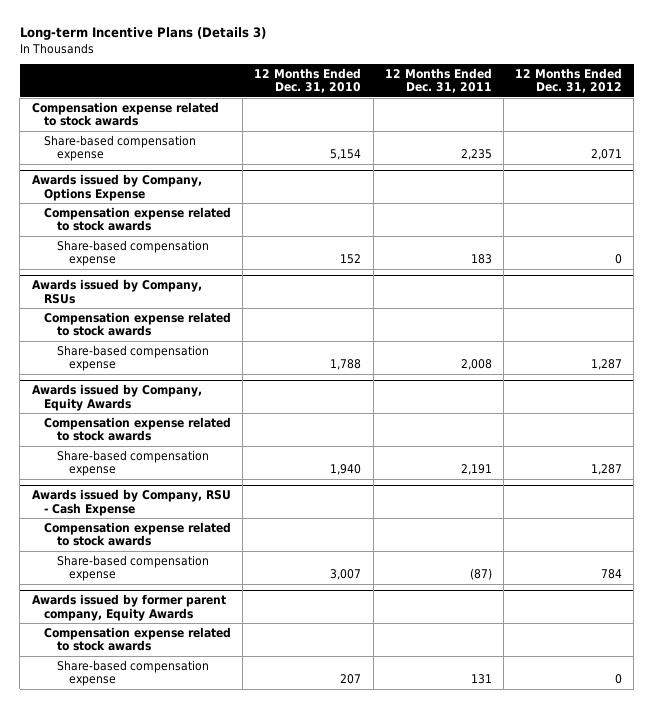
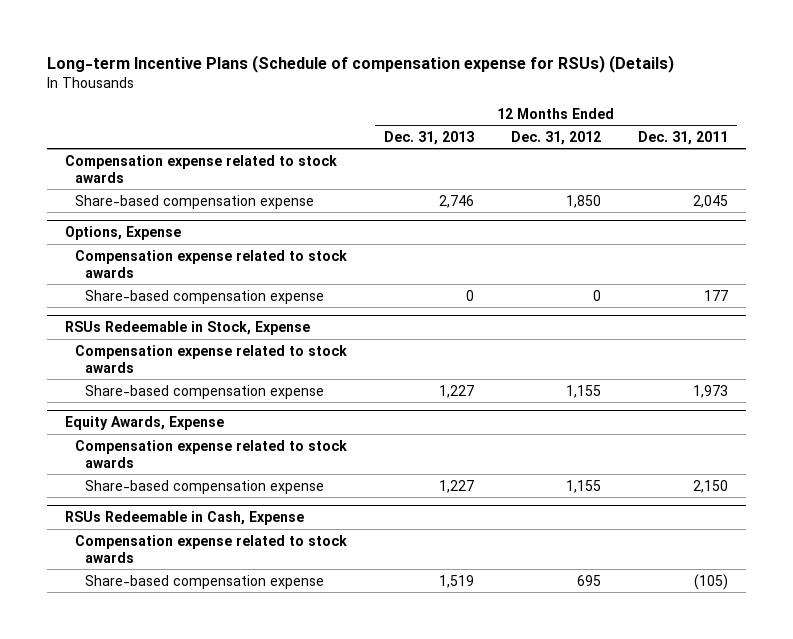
[19,27,266,41] Long-term Incentive Plans (Details 3) -> [47,54,675,73] Long-term Incentive Plans (Schedule of compensation expense for RSUs) (Details)
[254,67,362,94] 12 Months Ended Dec. 31, 2010 -> none
none -> [384,130,475,145] Dec. 31, 2013
[31,174,202,202] Awards issued by Company, Options Expense -> none
[44,206,232,232] Compensation expense related to stock awards -> none
[56,239,209,267] Share-based compensation expense -> none
[31,279,202,305] Awards issued by Company, RSUs -> none
[460,149,492,161] 2,235 -> [692,194,728,208] 2,045
[591,149,623,161] 2,071 -> [566,194,602,208] 1,850
none -> [65,226,182,241] Options, Expense
[31,384,202,412] Awards issued by Company, Equity Awards -> none
[460,359,492,371] 2,008 -> [703,289,728,301] 177
[591,359,623,371] 1,287 -> [593,289,602,301] 0
none -> [65,321,311,336] RSUs Redeemable in Stock, Expense
[31,489,231,517] Awards issued by Company, RSU - Cash Expense -> none
[460,464,492,476] 2,191 -> [692,384,728,398] 1,973
[591,464,623,476] 1,287 -> [566,384,602,398] 1,155
none -> [65,416,225,431] Equity Awards, Expense
[31,594,226,622] Awards issued by former parent company, Equity Awards -> none
[469,568,492,581] (87) -> [692,479,728,493] 2,150
[601,569,623,580] 784 -> [566,479,602,493] 1,155
none -> [65,511,305,526] RSUs Redeemable in Cash, Expense
[470,674,492,685] 131 -> [693,573,728,590] (105)
[615,674,623,685] 0 -> [577,574,602,586] 695

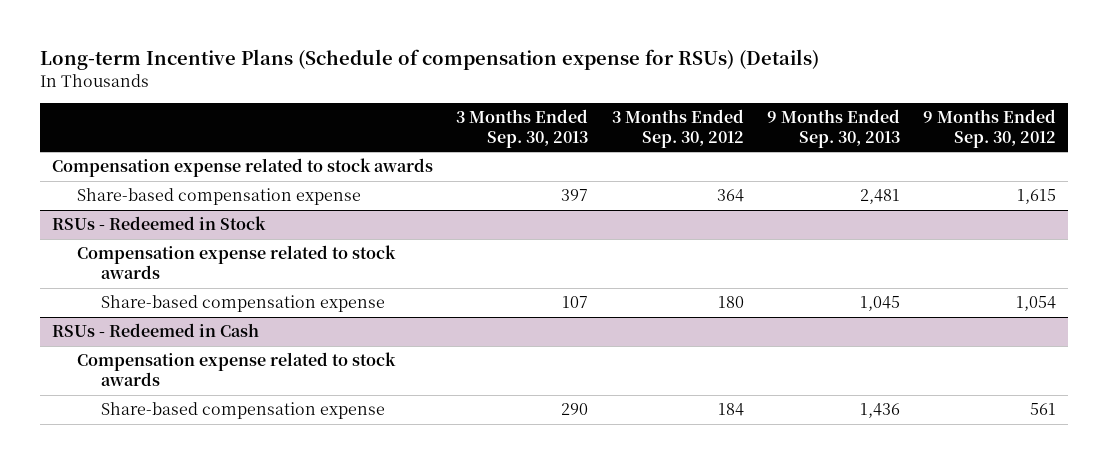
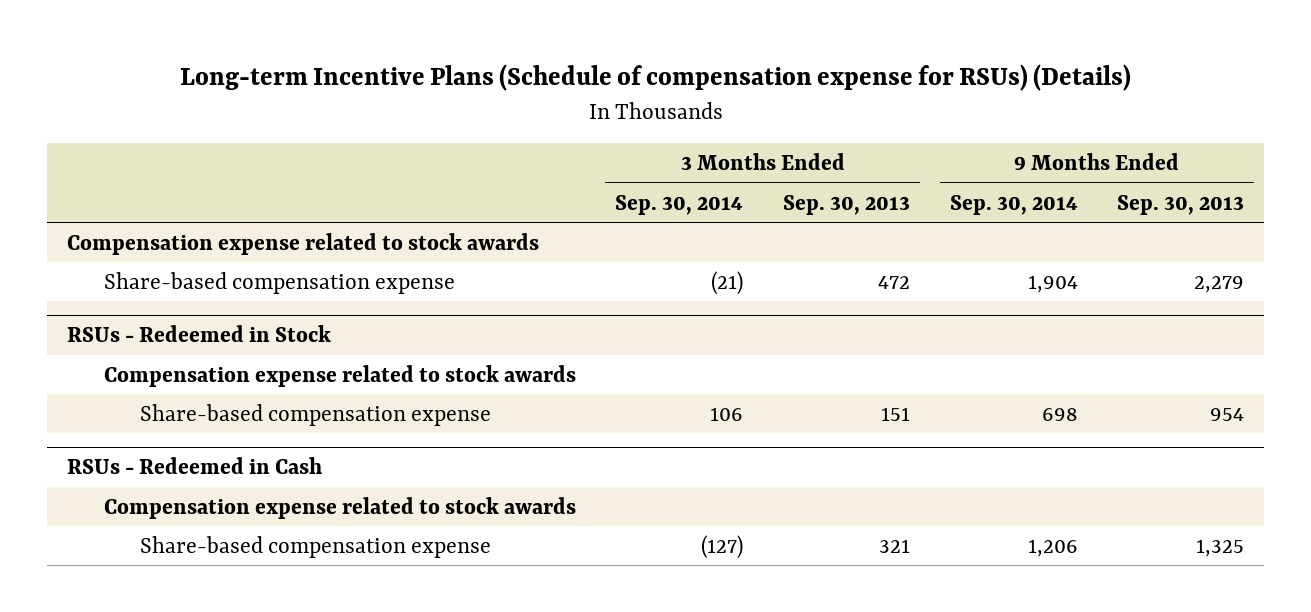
[611,108,744,148] 3 Months Ended Sep. 30, 2012 -> none
[923,108,1057,148] 9 Months Ended Sep. 30, 2012 -> none
none -> [615,194,744,215] Sep. 30, 2014
none -> [949,194,1078,215] Sep. 30, 2014
[561,189,589,202] 397 -> [877,275,910,289] 472
[860,189,901,205] 2,481 -> [1194,275,1245,293] 2,279
[562,296,589,309] 107 -> [880,406,910,421] 151
[860,296,901,312] 1,045 -> [1210,407,1245,421] 954
[561,403,589,416] 290 -> [878,538,910,553] 321
[860,403,901,419] 1,436 -> [1196,538,1245,557] 1,325

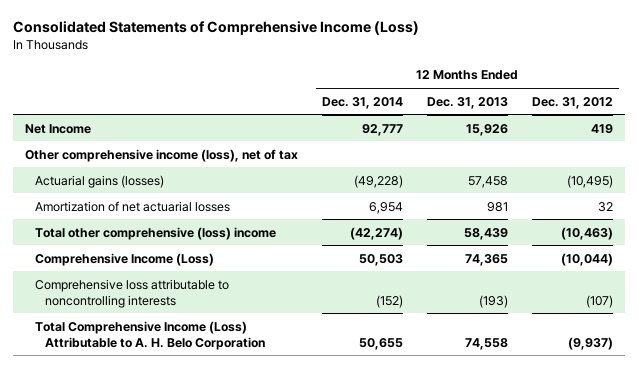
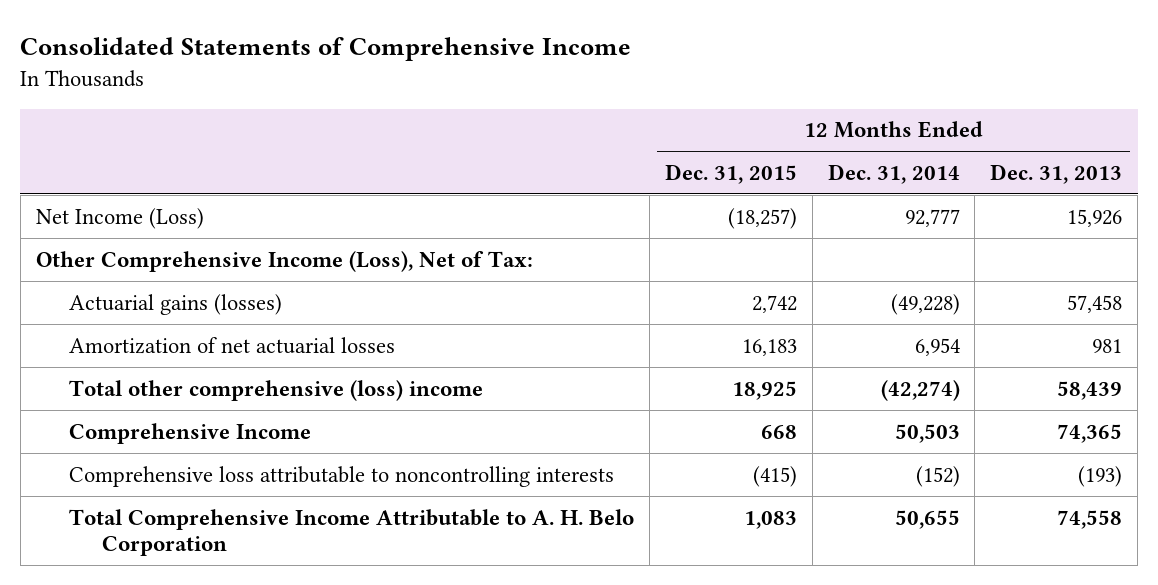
[12,21,419,36] Consolidated Statements of Comprehensive Income (Loss) -> [20,37,632,62] Consolidated Statements of Comprehensive Income
[531,96,613,109] Dec. 31, 2012 -> none
none -> [664,163,797,184] Dec. 31, 2015
[24,123,91,134] Net Income -> [35,207,204,229] Net Income (Loss)
[24,148,298,162] Other comprehensive income (loss), net of tax -> [35,250,533,272] Other Comprehensive Income (Loss), Net of Tax:
[35,252,215,266] Comprehensive Income (Loss) -> [68,422,311,444] Comprehensive Income
[35,320,266,350] Total Comprehensive Income (Loss) Attributable to A. H. Belo Corporation -> [68,508,634,557] Total Comprehensive Income Attributable to A. H. Belo Corporation

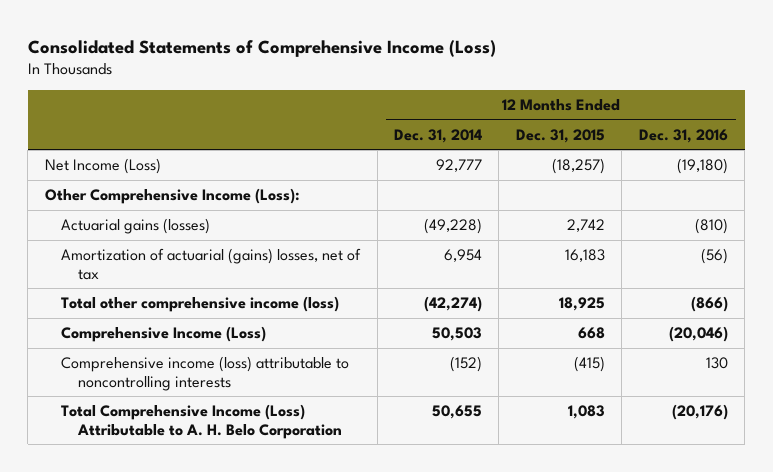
[20,37,632,62] Consolidated Statements of Comprehensive Income -> [27,39,496,57] Consolidated Statements of Comprehensive Income (Loss)
[990,163,1123,184] Dec. 31, 2013 -> none
none -> [638,128,728,143] Dec. 31, 2016
[35,250,533,272] Other Comprehensive Income (Loss), Net of Tax: -> [44,188,300,205] Other Comprehensive Income (Loss):
[68,336,395,354] Amortization of net actuarial losses -> [61,248,362,280] Amortization of actuarial (gains) losses, net of tax
[68,379,483,401] Total other comprehensive (loss) income -> [61,296,340,313] Total other comprehensive income (loss)
[68,422,311,444] Comprehensive Income -> [61,326,267,343] Comprehensive Income (Loss)
[68,465,614,487] Comprehensive loss attributable to noncontrolling interests -> [61,356,350,391] Comprehensive income (loss) attributable to noncontrolling interests
[68,508,634,557] Total Comprehensive Income Attributable to A. H. Belo Corporation -> [61,404,342,439] Total Comprehensive Income (Loss) Attributable to A. H. Belo Corporation

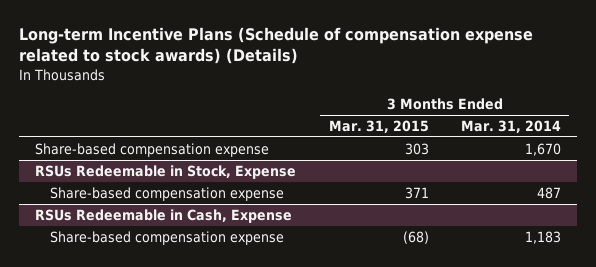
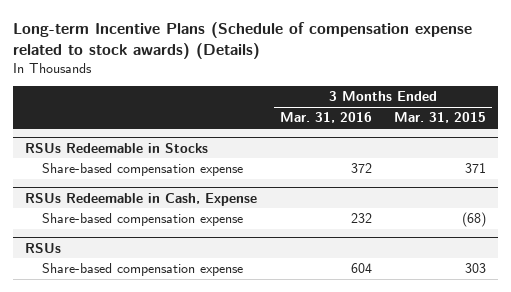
[461,120,562,134] Mar. 31, 2014 -> none
none -> [279,112,372,124] Mar. 31, 2016
[35,142,270,157] Share-based compensation expense -> none
[35,164,297,179] RSUs Redeemable in Stock, Expense -> [24,142,208,153] RSUs Redeemable in Stocks
none -> [24,242,61,253] RSUs
none -> [41,263,243,277] Share-based compensation expense

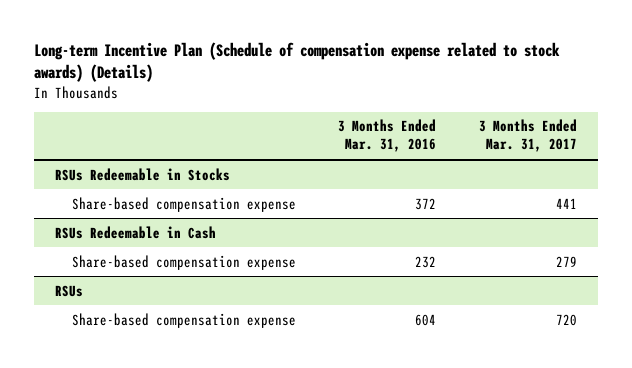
[13,22,473,59] Long-term Incentive Plans (Schedule of compensation expense related to stock awards) (Details) -> [33,42,560,83] Long-term Incentive Plan (Schedule of compensation expense related to stock awards) (Details)
[394,112,487,124] Mar. 31, 2015 -> none
none -> [478,119,577,153] 3 Months Ended Mar. 31, 2017
[24,192,257,206] RSUs Redeemable in Cash, Expense -> [55,225,217,239] RSUs Redeemable in Cash

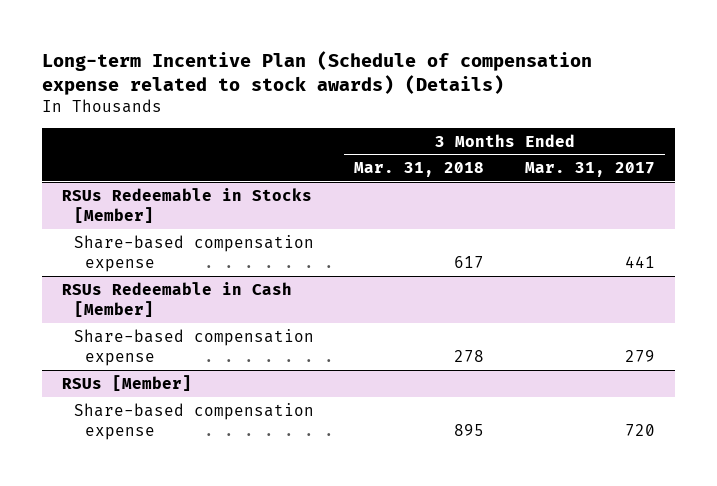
[338,119,437,153] 3 Months Ended Mar. 31, 2016 -> none
none -> [354,162,485,178] Mar. 31, 2018
[55,167,231,181] RSUs Redeemable in Stocks -> [62,187,313,223] RSUs Redeemable in Stocks [Member]
[55,225,217,239] RSUs Redeemable in Cash -> [62,281,293,317] RSUs Redeemable in Cash [Member]
[55,284,84,297] RSUs -> [62,374,193,391] RSUs [Member]

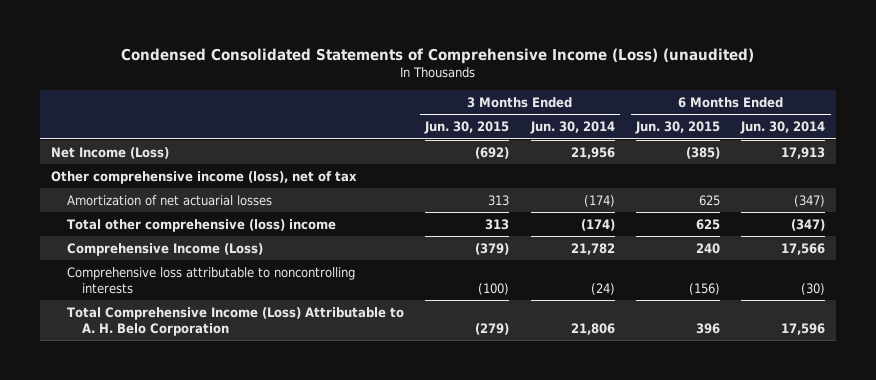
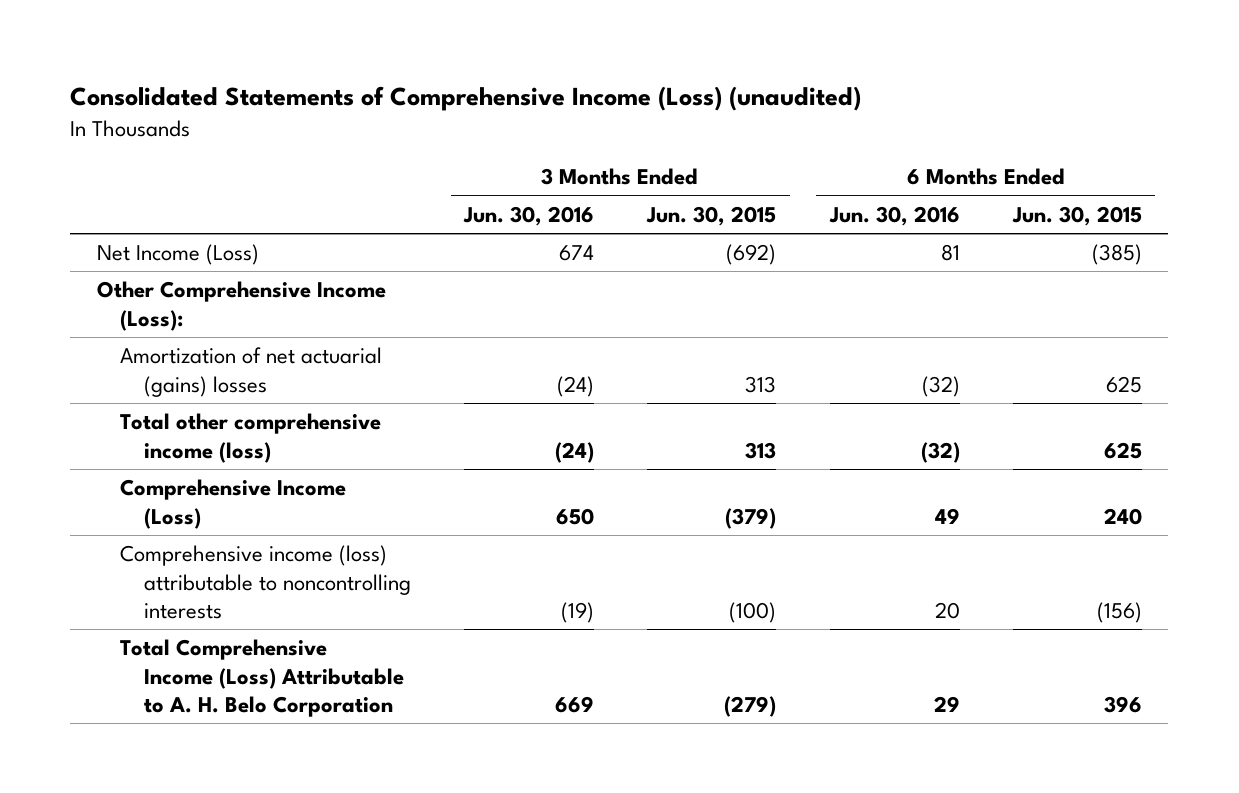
[121,48,755,65] Condensed Consolidated Statements of Comprehensive Income (Loss) (unaudited) -> [70,86,862,112] Consolidated Statements of Comprehensive Income (Loss) (unaudited)
[529,121,615,135] Jun. 30, 2014 -> none
[740,121,826,135] Jun. 30, 2014 -> none
none -> [462,205,594,226] Jun. 30, 2016
none -> [828,205,960,226] Jun. 30, 2016
[51,170,358,184] Other comprehensive income (loss), net of tax -> [96,281,386,331] Other Comprehensive Income (Loss):
[66,194,272,206] Amortization of net actuarial losses -> [120,347,383,397] Amortization of net actuarial (gains) losses
[66,218,336,232] Total other comprehensive (loss) income -> [120,413,382,463] Total other comprehensive income (loss)
[66,266,355,294] Comprehensive loss attributable to noncontrolling interests -> [120,545,411,620] Comprehensive income (loss) attributable to noncontrolling interests

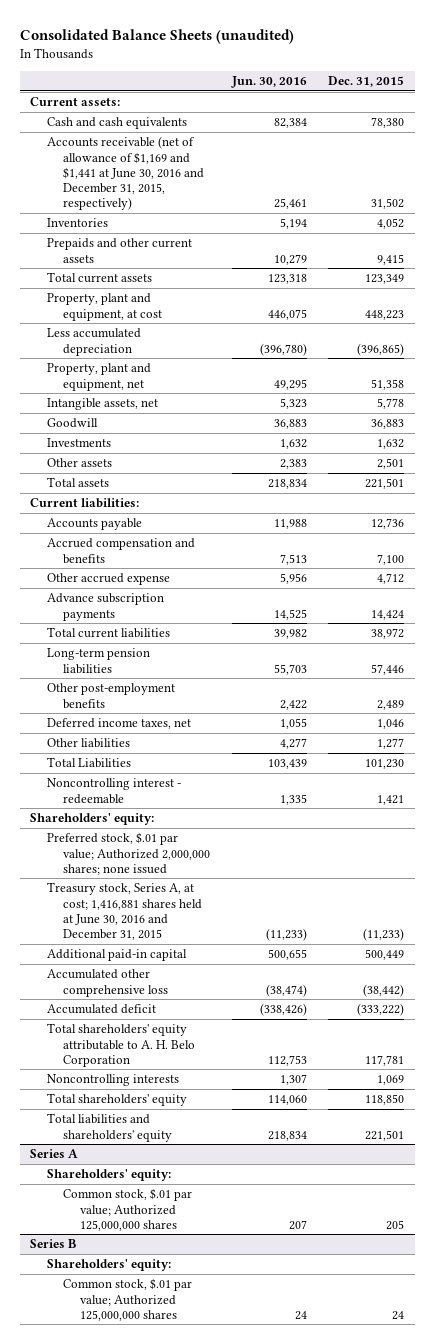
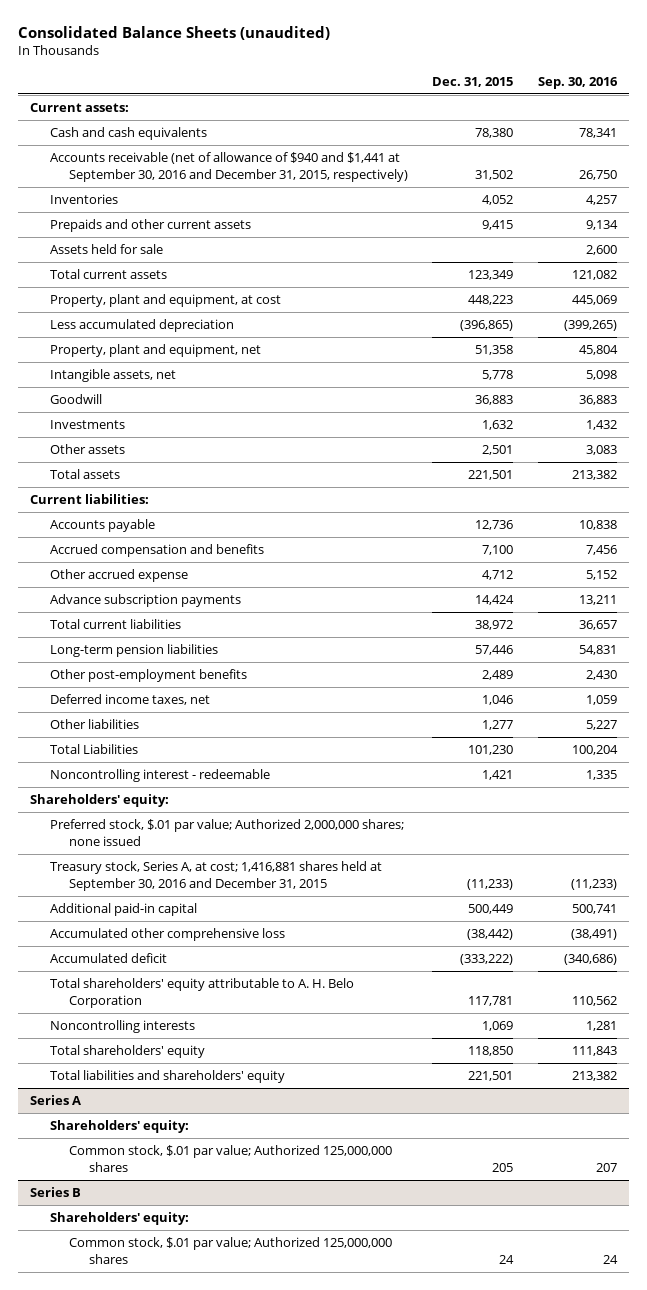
[230,76,307,89] Jun. 30, 2016 -> none
none -> [537,76,618,89] Sep. 30, 2016
[46,136,205,211] Accounts receivable (net of allowance of $1,169 and $1,441 at June 30, 2016 and December 31, 2015, respectively) -> [49,152,409,182] Accounts receivable (net of allowance of $940 and $1,441 at September 30, 2016 and December 31, 2015, respectively)
none -> [49,244,163,255] Assets held for sale
[46,882,203,941] Treasury stock, Series A, at cost; 1,416,881 shares held at June 30, 2016 and December 31, 2015 -> [49,861,382,891] Treasury stock, Series A, at cost; 1,416,881 shares held at September 30, 2016 and December 31, 2015

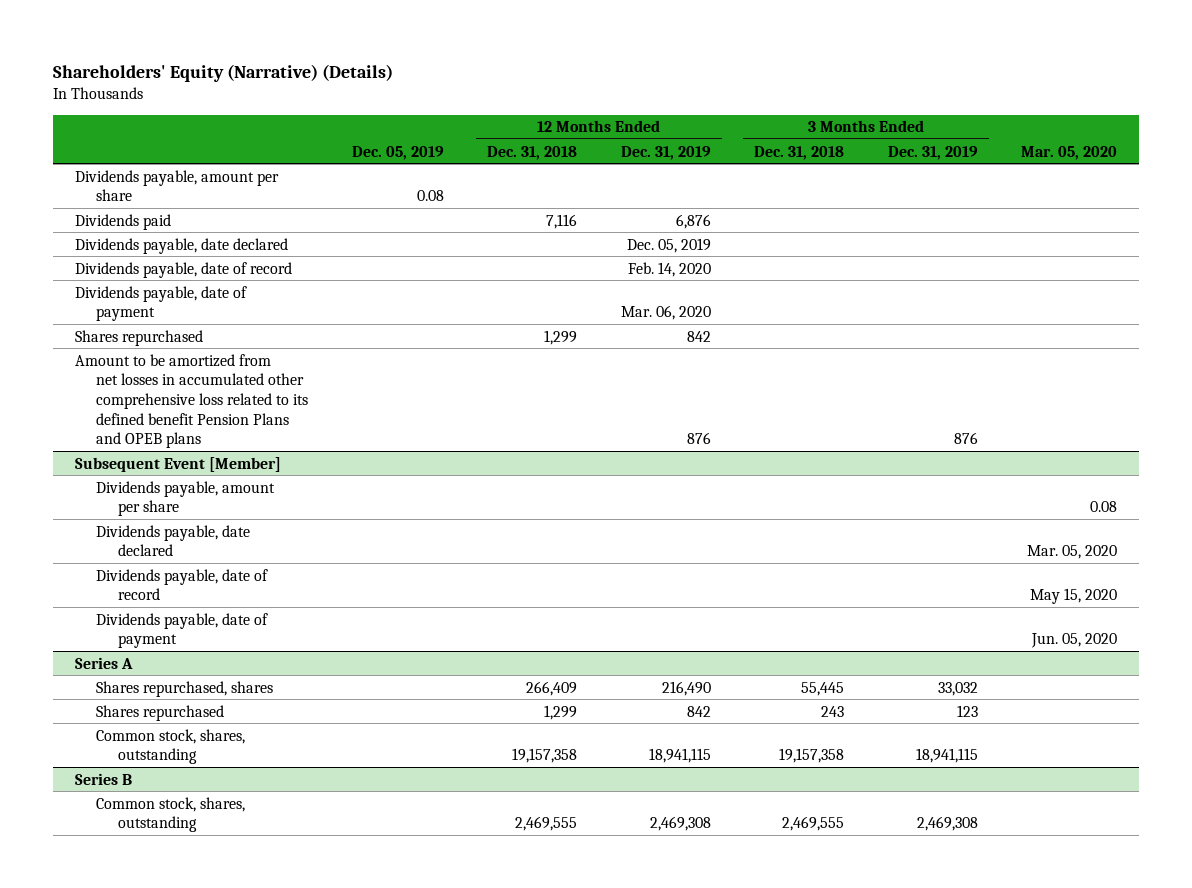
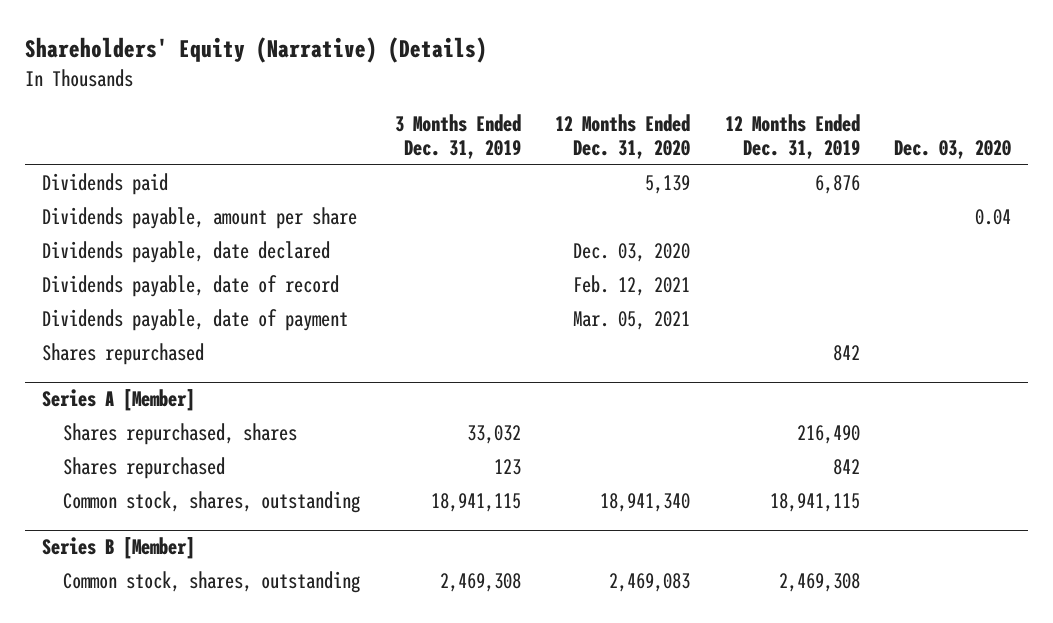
[351,145,444,160] Dec. 05, 2019 -> none
[487,145,578,160] Dec. 31, 2018 -> none
[754,145,845,160] Dec. 31, 2018 -> none
[1021,145,1118,160] Mar. 05, 2020 -> none
none -> [555,113,691,160] 12 Months Ended Dec. 31, 2020
none -> [893,140,1011,160] Dec. 03, 2020
[74,169,279,202] Dividends payable, amount per share -> none
[74,237,288,254] Dividends payable, date declared -> none
[74,261,292,278] Dividends payable, date of record -> none
[74,285,247,322] Dividends payable, date of payment -> none
[74,353,309,449] Amount to be amortized from net losses in accumulated other comprehensive loss related to its defined benefit Pension Plans and OPEB plans -> none
[74,456,281,472] Subsequent Event [Member] -> none
[74,329,203,346] Shares repurchased -> [41,343,204,366] Shares repurchased
[74,656,133,669] Series A -> [41,389,195,412] Series A [Member]
[74,772,132,785] Series B -> [41,537,195,560] Series B [Member]

